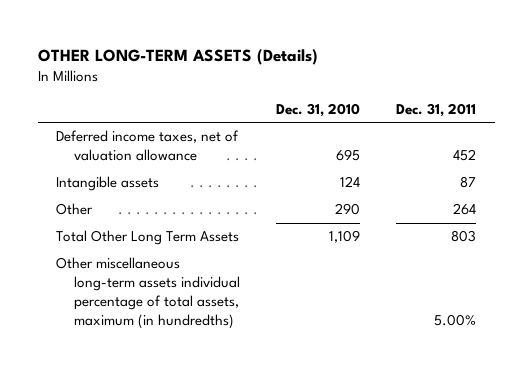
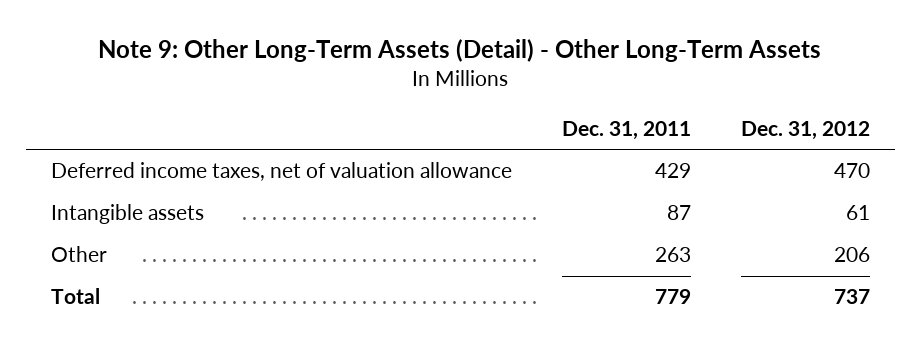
[37,48,318,65] OTHER LONG-TERM ASSETS (Details) -> [98,39,822,63] Note 9: Other Long-Term Assets (Detail) - Other Long-Term Assets
[276,102,361,117] Dec. 31, 2010 -> none
none -> [740,120,870,140] Dec. 31, 2012
[453,149,477,162] 452 -> [654,163,691,179] 429
[55,257,240,329] Other miscellaneous long-term assets individual percentage of total assets, maximum (in hundredths) -> none
[453,203,477,216] 264 -> [654,247,691,263] 263
[55,230,239,246] Total Other Long Term Assets -> [50,288,100,305] Total
[451,230,477,243] 803 -> [654,289,691,305] 779

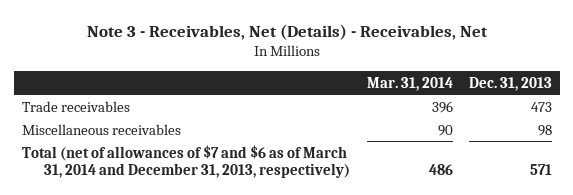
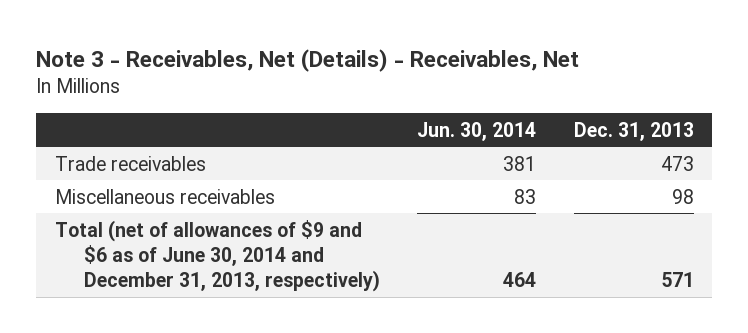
[366,76,453,91] Mar. 31, 2014 -> none
none -> [417,121,537,141] Jun. 30, 2014
[21,144,351,178] Total (net of allowances of $7 and $6 as of March 31, 2014 and December 31, 2013, respectively) -> [54,219,380,293] Total (net of allowances of $9 and $6 as of June 30, 2014 and December 31, 2013, respectively)

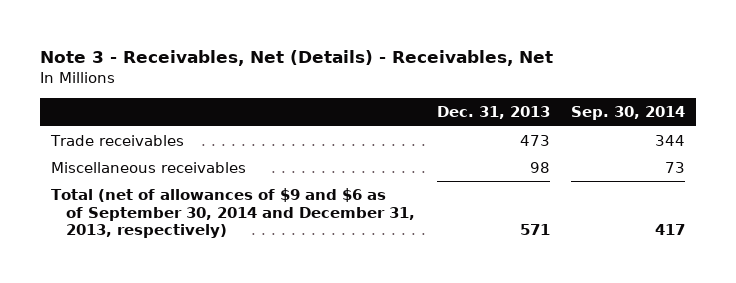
[417,121,537,141] Jun. 30, 2014 -> none
none -> [571,106,686,121] Sep. 30, 2014
[54,219,380,293] Total (net of allowances of $9 and $6 as of June 30, 2014 and December 31, 2013, respectively) -> [50,188,416,239] Total (net of allowances of $9 and $6 as of September 30, 2014 and December 31, 2013, respectively)

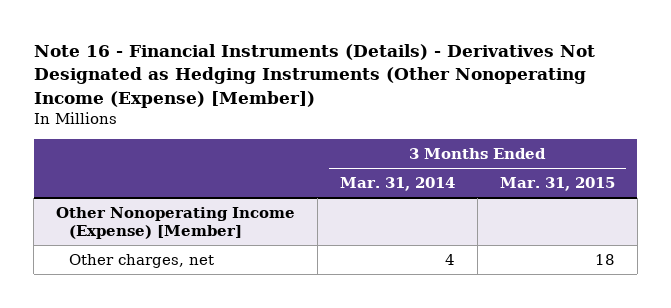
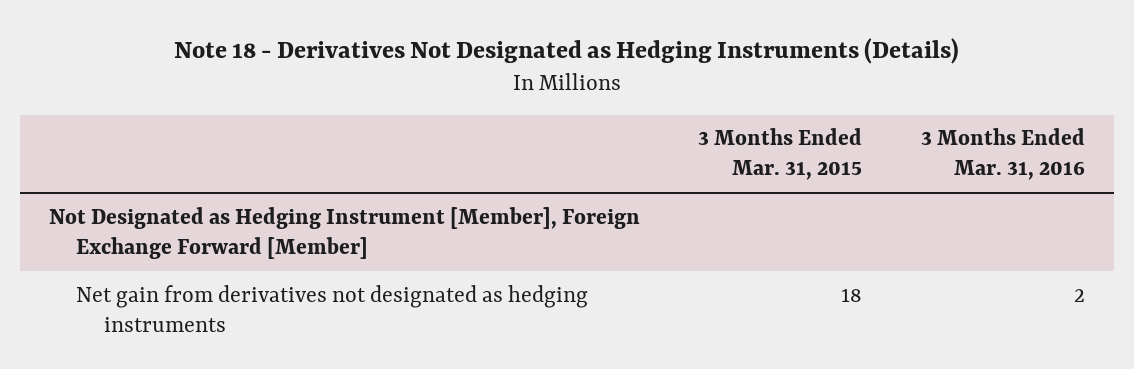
[33,44,595,108] Note 16 - Financial Instruments (Details) - Derivatives Not Designated as Hedging Instruments (Other Nonoperating Income (Expense) [Member]) -> [173,37,959,64] Note 18 - Derivatives Not Designated as Hedging Instruments (Details)
[340,177,456,192] Mar. 31, 2014 -> none
none -> [920,128,1085,181] 3 Months Ended Mar. 31, 2016
[56,207,296,240] Other Nonoperating Income (Expense) [Member] -> none
none -> [49,206,641,259] Not Designated as Hedging Instrument [Member], Foreign Exchange Forward [Member]
[69,254,215,269] Other charges, net -> [76,284,589,332] Net gain from derivatives not designated as hedging instruments

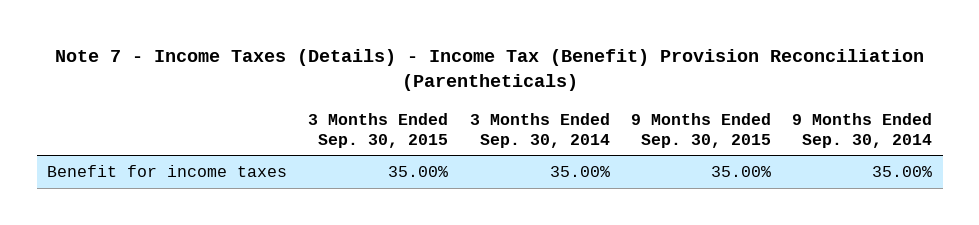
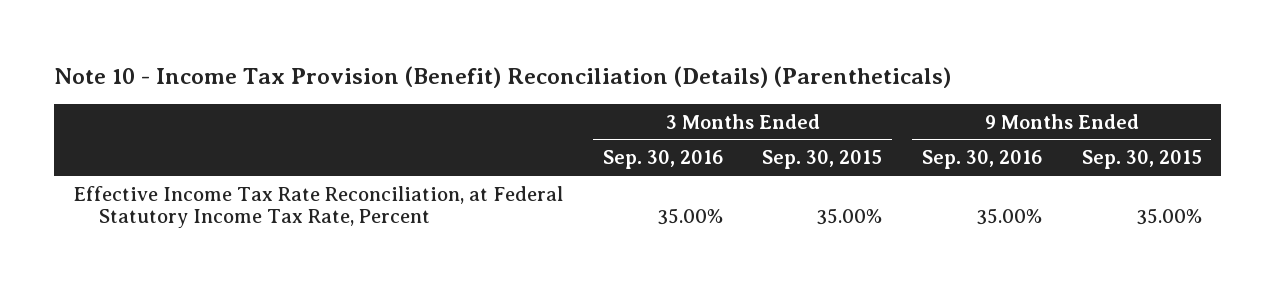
[54,48,924,92] Note 7 - Income Taxes (Details) - Income Tax (Benefit) Provision Reconciliation (Parentheticals) -> [53,66,951,89] Note 10 - Income Tax Provision (Benefit) Reconciliation (Details) (Parentheticals)
[469,112,610,148] 3 Months Ended Sep. 30, 2014 -> none
[792,112,933,148] 9 Months Ended Sep. 30, 2014 -> none
none -> [602,150,723,170] Sep. 30, 2016
none -> [922,150,1043,170] Sep. 30, 2016
[47,165,288,178] Benefit for income taxes -> [73,185,564,229] Effective Income Tax Rate Reconciliation, at Federal Statutory Income Tax Rate, Percent

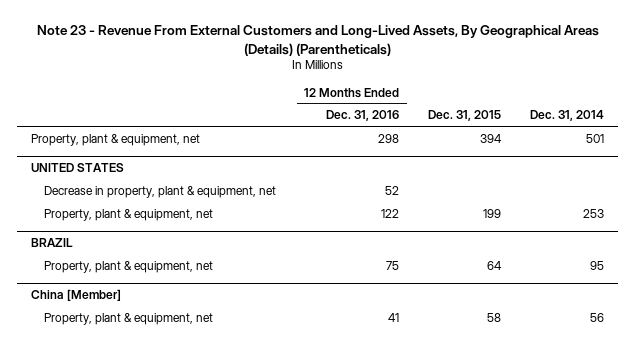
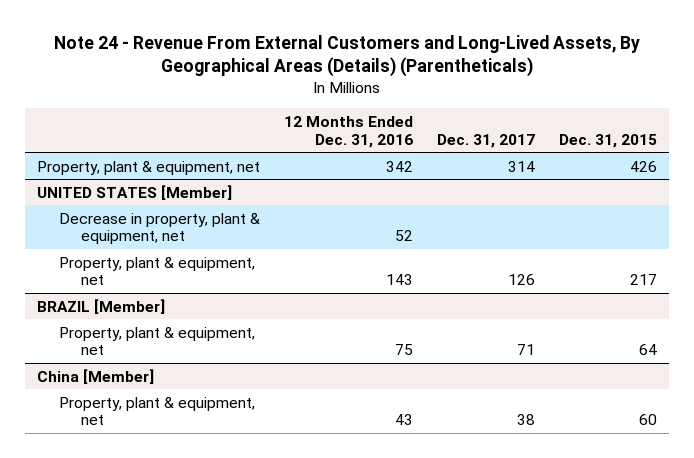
[36,25,599,56] Note 23 - Revenue From External Customers and Long-Lived Assets, By Geographical Areas (Details) (Parentheticals) -> [53,34,640,78] Note 24 - Revenue From External Customers and Long-Lived Assets, By Geographical Areas (Details) (Parentheticals)
[529,110,604,122] Dec. 31, 2014 -> none
none -> [437,133,536,148] Dec. 31, 2017
[378,133,400,143] 298 -> [386,160,414,172] 342
[480,133,503,143] 394 -> [630,160,658,172] 426
[31,163,125,173] UNITED STATES -> [36,184,232,200] UNITED STATES [Member]
[381,208,400,218] 122 -> [386,274,414,286] 143
[483,208,502,218] 199 -> [630,274,658,286] 217
[31,238,74,248] BRAZIL -> [36,298,165,314] BRAZIL [Member]
[388,312,400,322] 41 -> [395,414,414,426] 43
[487,312,502,322] 58 -> [639,414,658,426] 60

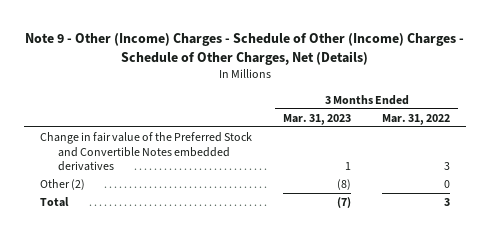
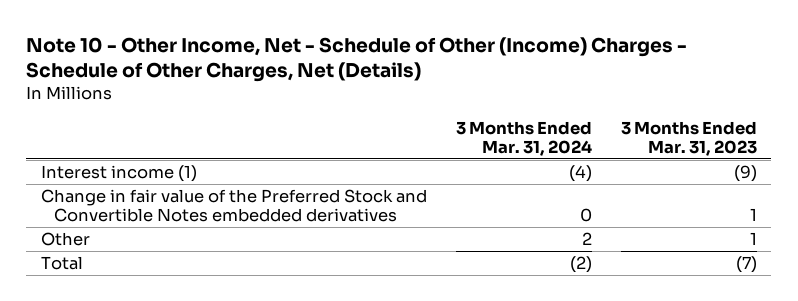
[24,33,464,65] Note 9 - Other (Income) Charges - Schedule of Other (Income) Charges - Schedule of Other Charges, Net (Details) -> [26,36,688,83] Note 10 - Other Income, Net - Schedule of Other (Income) Charges - Schedule of Other Charges, Net (Details)
[382,113,451,125] Mar. 31, 2022 -> none
none -> [455,120,592,156] 3 Months Ended Mar. 31, 2024
none -> [40,164,197,182] Interest income (1)
[39,179,85,191] Other (2) -> [40,231,90,246] Other
[336,179,351,191] (8) -> [749,231,757,245] 1

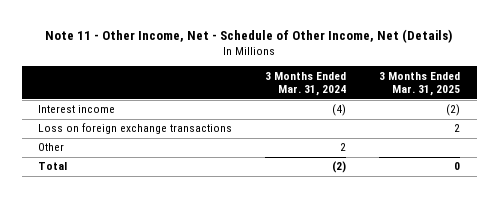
[26,36,688,83] Note 10 - Other Income, Net - Schedule of Other (Income) Charges - Schedule of Other Charges, Net (Details) -> [45,28,453,43] Note 11 - Other Income, Net - Schedule of Other Income, Net (Details)
[620,120,757,156] 3 Months Ended Mar. 31, 2023 -> none
none -> [379,71,461,97] 3 Months Ended Mar. 31, 2025
[40,188,427,223] Change in fair value of the Preferred Stock and Convertible Notes embedded derivatives -> none
[40,164,197,182] Interest income (1) -> [38,105,116,114] Interest income
none -> [38,123,233,135] Loss on foreign exchange transactions

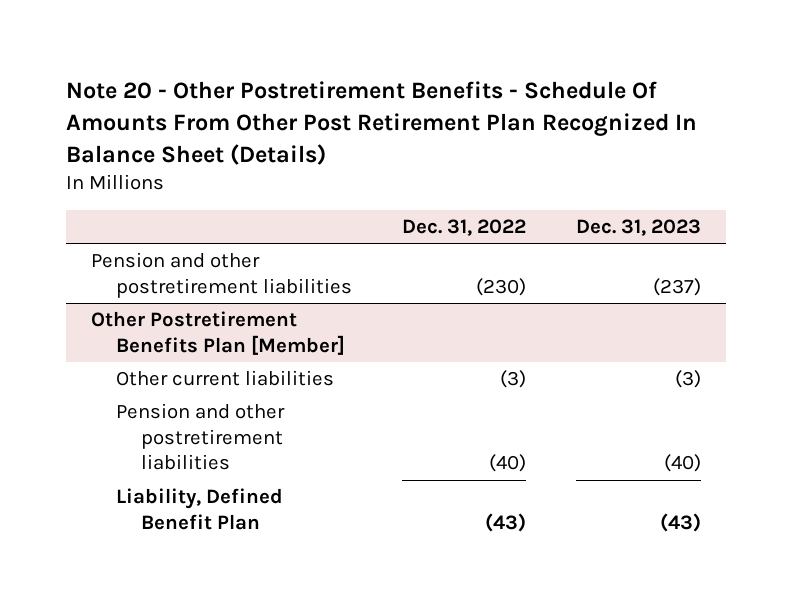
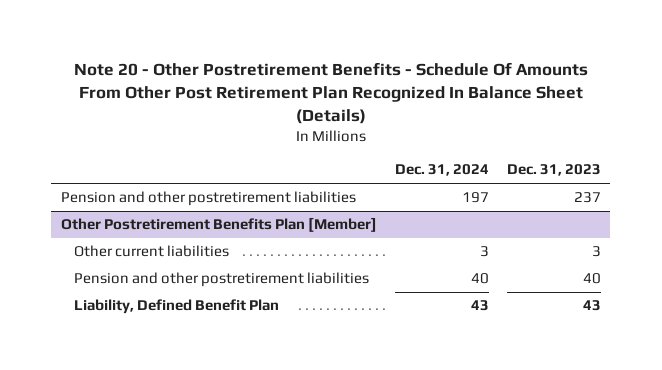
[402,219,527,237] Dec. 31, 2022 -> none
none -> [394,164,489,177] Dec. 31, 2024
[653,277,702,296] (237) -> [574,192,602,204] 237
[675,370,702,389] (3) -> [592,246,602,258] 3
[664,454,702,473] (40) -> [583,273,602,285] 40
[660,512,702,532] (43) -> [583,300,602,312] 43

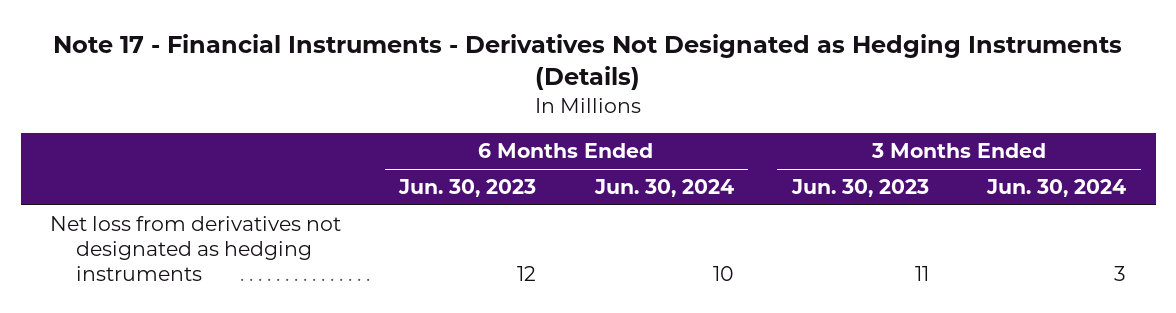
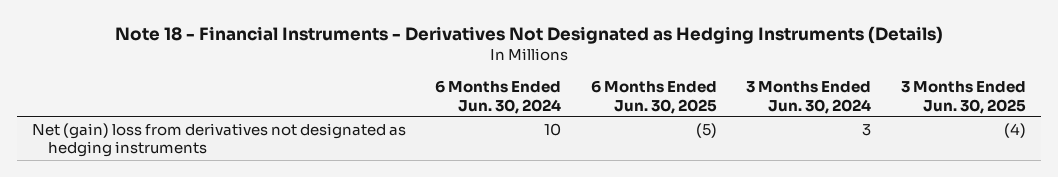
[53,33,1123,90] Note 17 - Financial Instruments - Derivatives Not Designated as Hedging Instruments (Details) -> [114,26,943,45] Note 18 - Financial Instruments - Derivatives Not Designated as Hedging Instruments (Details)
[398,179,537,198] Jun. 30, 2023 -> none
[791,179,930,198] Jun. 30, 2023 -> none
none -> [590,80,717,114] 6 Months Ended Jun. 30, 2025
none -> [900,81,1026,114] 3 Months Ended Jun. 30, 2025
[49,216,341,282] Net loss from derivatives not designated as hedging instruments -> [31,123,406,158] Net (gain) loss from derivatives not designated as hedging instruments

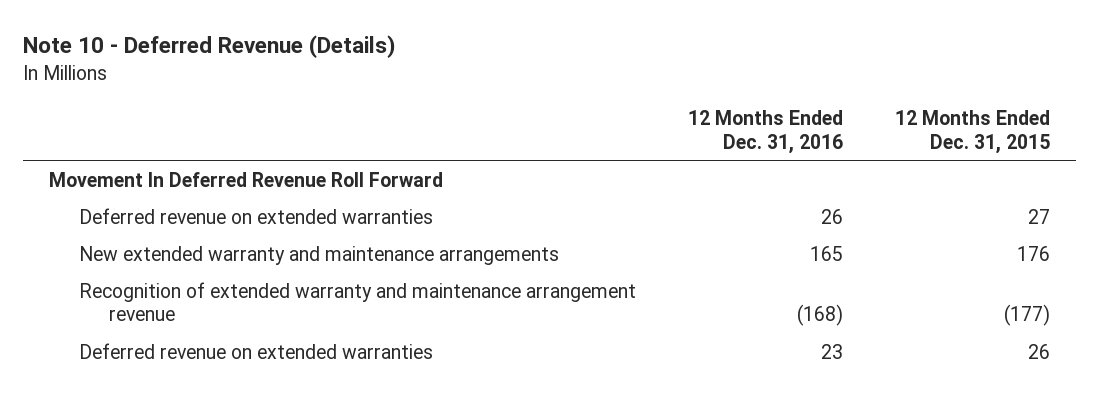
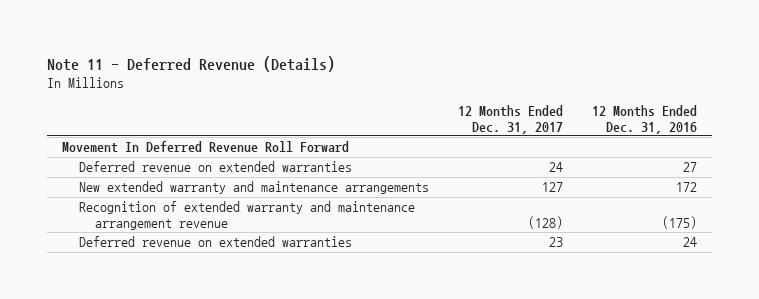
[22,35,395,59] Note 10 - Deferred Revenue (Details) -> [47,55,336,72] Note 11 - Deferred Revenue (Details)
[894,109,1050,154] 12 Months Ended Dec. 31, 2015 -> none
none -> [457,104,563,134] 12 Months Ended Dec. 31, 2017
[820,208,843,224] 26 -> [683,162,698,173] 27
[809,245,843,261] 165 -> [676,182,698,193] 172
[796,304,843,327] (168) -> [662,216,698,230] (175)
[820,343,843,359] 23 -> [683,237,698,248] 24

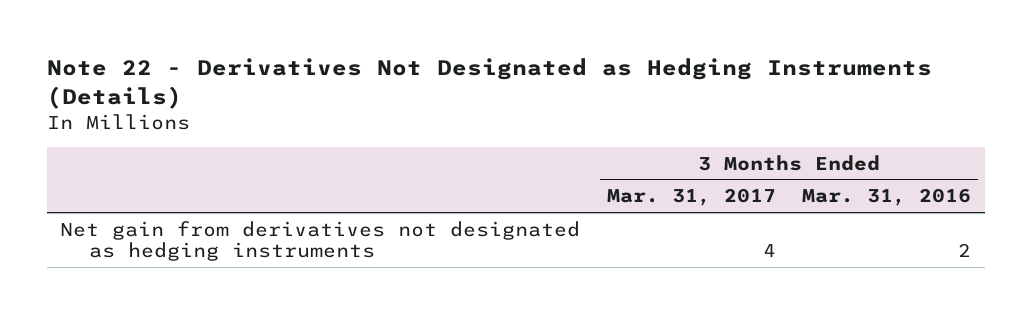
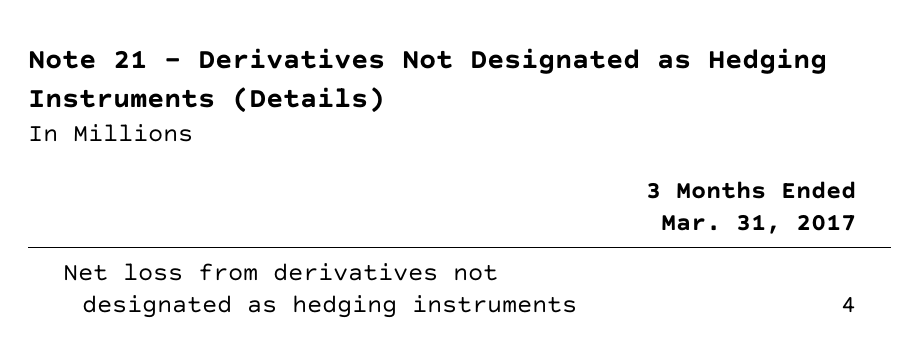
[46,58,932,109] Note 22 - Derivatives Not Designated as Hedging Instruments (Details) -> [28,47,828,114] Note 21 - Derivatives Not Designated as Hedging Instruments (Details)
[802,188,972,207] Mar. 31, 2016 -> none
[60,220,581,262] Net gain from derivatives not designated as hedging instruments -> [63,262,577,318] Net loss from derivatives not designated as hedging instruments

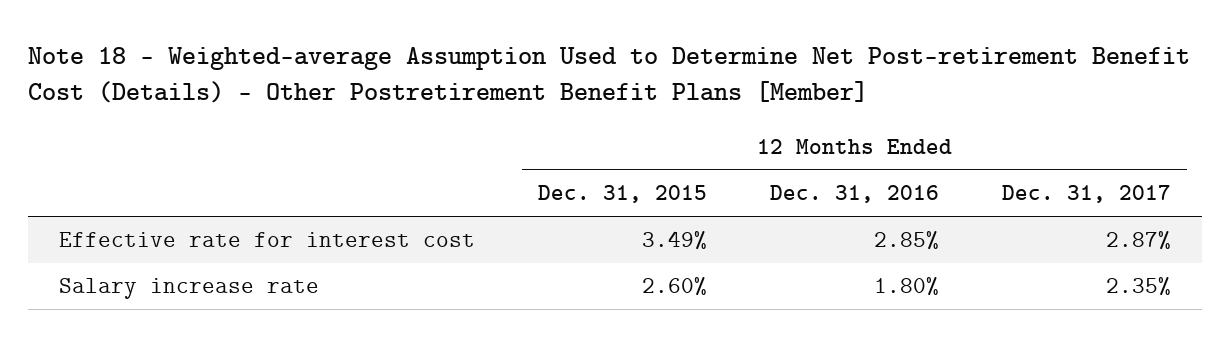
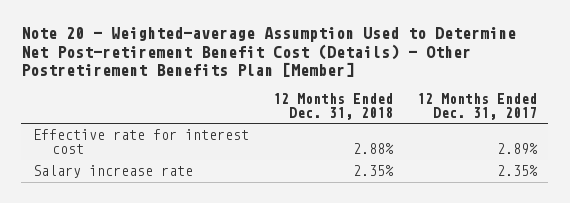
[27,47,1190,104] Note 18 - Weighted-average Assumption Used to Determine Net Post-retirement Benefit Cost (Details) - Other Postretirement Benefit Plans [Member] -> [21,27,517,77] Note 20 - Weighted-average Assumption Used to Determine Net Post-retirement Benefit Cost (Details) - Other Postretirement Benefits Plan [Member]
[538,185,708,204] Dec. 31, 2015 -> none
[770,185,940,204] Dec. 31, 2016 -> none
none -> [272,92,393,120] 12 Months Ended Dec. 31, 2018
[1105,231,1171,251] 2.87% -> [496,143,538,155] 2.89%

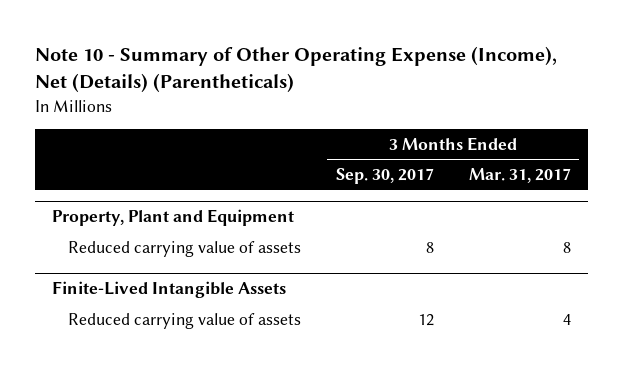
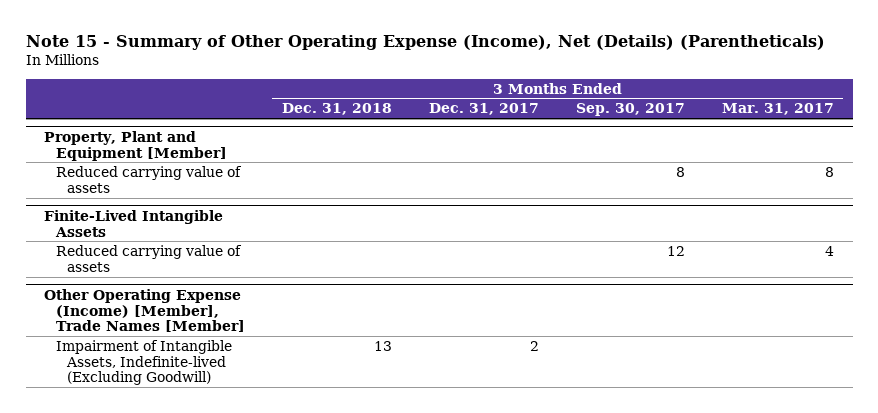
[34,46,557,94] Note 10 - Summary of Other Operating Expense (Income), Net (Details) (Parentheticals) -> [25,34,825,50] Note 15 - Summary of Other Operating Expense (Income), Net (Details) (Parentheticals)
none -> [281,103,392,116] Dec. 31, 2018
none -> [428,103,539,116] Dec. 31, 2017
[52,209,295,227] Property, Plant and Equipment -> [44,130,227,161] Property, Plant and Equipment [Member]
none -> [44,288,245,333] Other Operating Expense (Income) [Member], Trade Names [Member]
none -> [55,339,232,386] Impairment of Intangible Assets, Indefinite-lived (Excluding Goodwill)

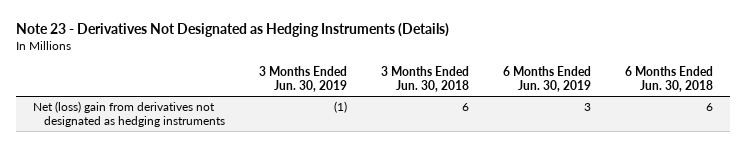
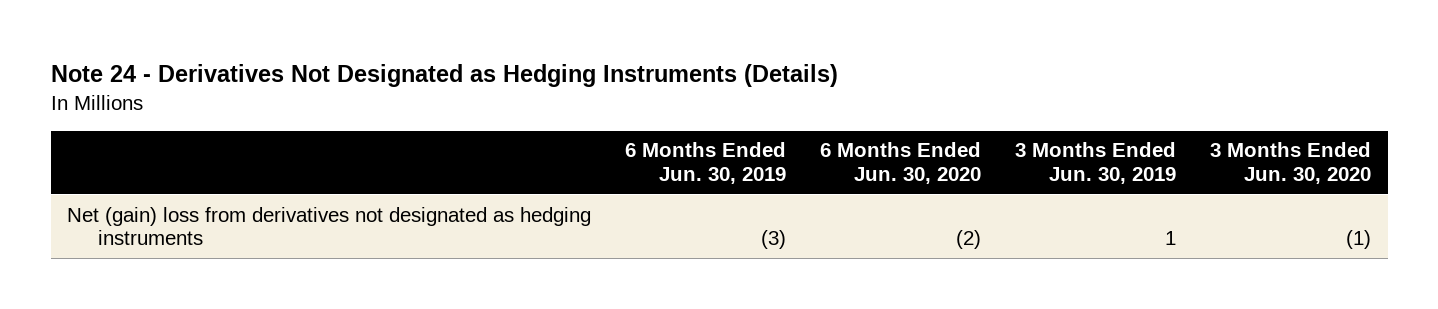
[15,23,449,38] Note 23 - Derivatives Not Designated as Hedging Instruments (Details) -> [50,64,838,88] Note 24 - Derivatives Not Designated as Hedging Instruments (Details)
[380,66,469,93] 3 Months Ended Jun. 30, 2018 -> none
[624,66,713,93] 6 Months Ended Jun. 30, 2018 -> none
none -> [820,142,982,185] 6 Months Ended Jun. 30, 2020
none -> [1209,142,1371,185] 3 Months Ended Jun. 30, 2020
[32,101,225,128] Net (loss) gain from derivatives not designated as hedging instruments -> [67,206,592,246] Net (gain) loss from derivatives not designated as hedging instruments
[333,101,347,114] (1) -> [1164,231,1176,246] 1
[583,103,591,112] 3 -> [761,230,787,250] (3)

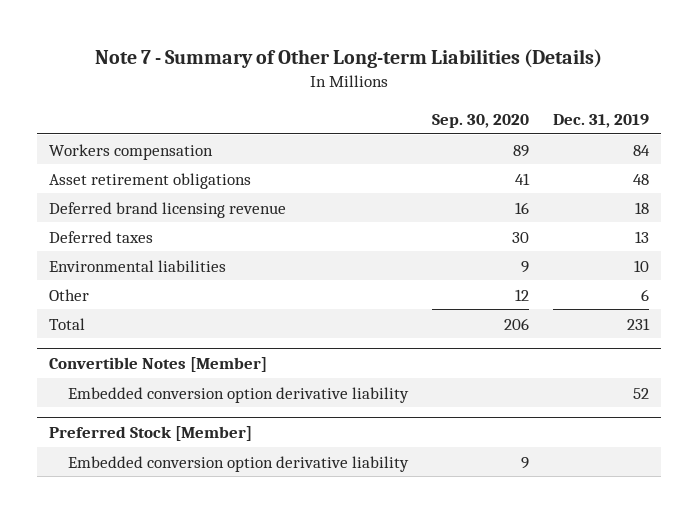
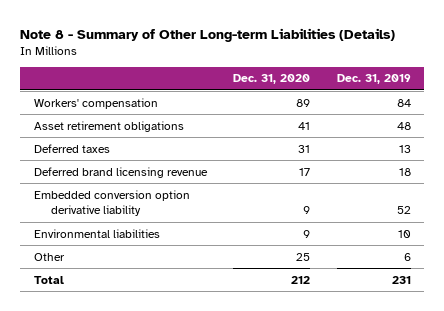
[94,48,602,68] Note 7 - Summary of Other Long-term Liabilities (Details) -> [20,27,396,42] Note 8 - Summary of Other Long-term Liabilities (Details)
[431,113,529,128] Sep. 30, 2020 -> none
none -> [233,74,311,85] Dec. 31, 2020
[49,143,214,160] Workers compensation -> [33,97,158,109] Workers' compensation
[49,201,287,218] Deferred brand licensing revenue -> [33,166,208,178] Deferred brand licensing revenue
none -> [33,189,190,216] Embedded conversion option derivative liability
[49,357,268,373] Convertible Notes [Member] -> none
[67,386,409,403] Embedded conversion option derivative liability -> none
[49,426,253,442] Preferred Stock [Member] -> none
[67,455,409,472] Embedded conversion option derivative liability -> none

